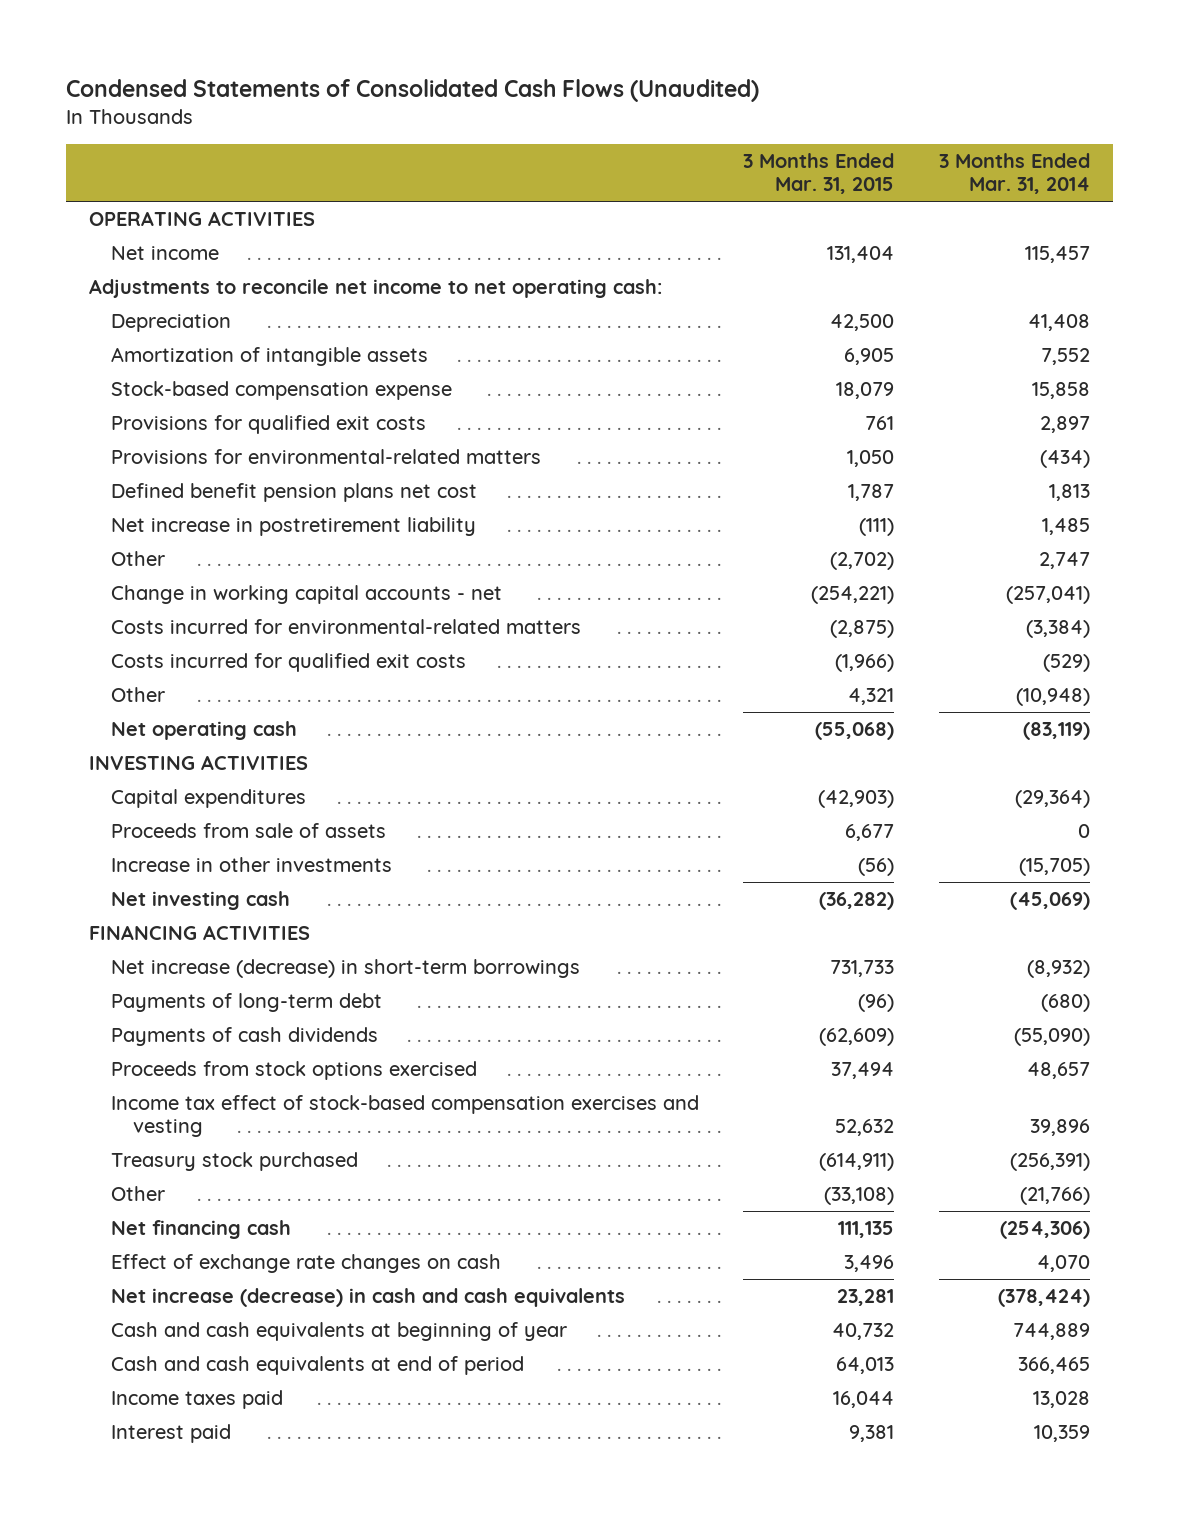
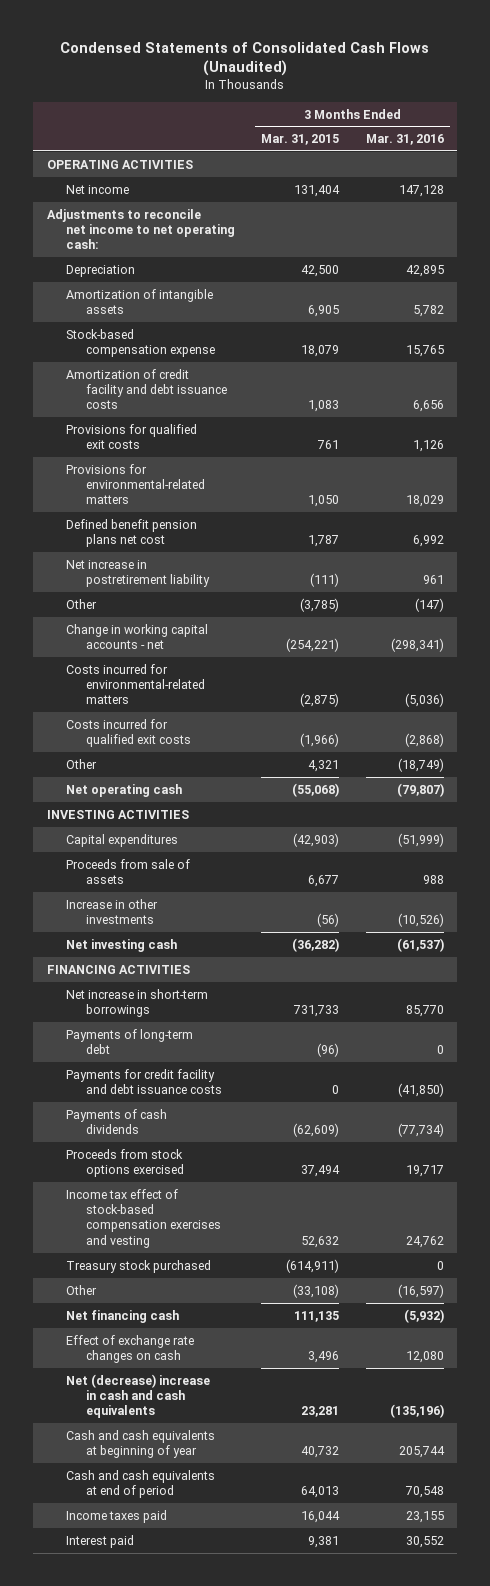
[939,152,1091,195] 3 Months Ended Mar. 31, 2014 -> none
none -> [365,134,444,146] Mar. 31, 2016
none -> [66,368,227,410] Amortization of credit facility and debt issuance costs
[830,551,895,570] (2,702) -> [300,597,340,612] (3,785)
[110,958,580,978] Net increase (decrease) in short-term borrowings -> [66,988,209,1018] Net increase in short-term borrowings
none -> [66,1068,222,1095] Payments for credit facility and debt issuance costs
[110,1287,625,1307] Net increase (decrease) in cash and cash equivalents -> [66,1373,211,1419] Net (decrease) increase in cash and cash equivalents

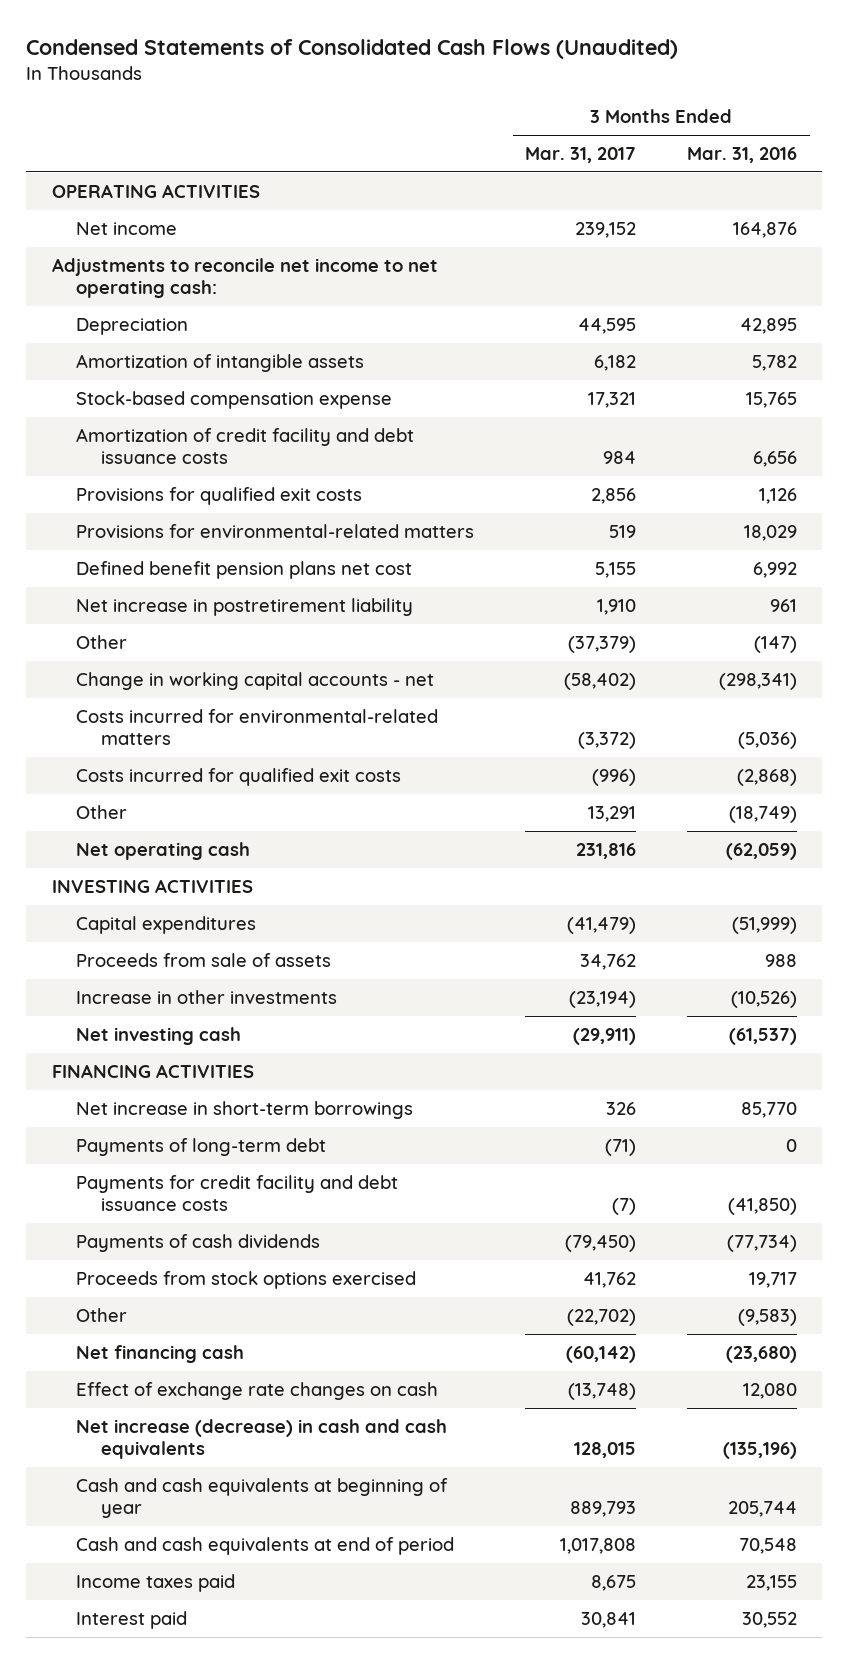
[261,134,340,146] Mar. 31, 2015 -> none
none -> [525,147,637,164] Mar. 31, 2017
[398,184,444,197] 147,128 -> [732,221,797,238] 164,876
[396,782,444,797] (79,807) -> [725,842,797,860] (62,059)
[66,1188,221,1248] Income tax effect of stock-based compensation exercises and vesting -> none
[66,1259,212,1273] Treasury stock purchased -> none
[397,1283,444,1298] (16,597) -> [737,1308,797,1326] (9,583)
[403,1308,444,1323] (5,932) -> [725,1345,797,1363] (23,680)
[66,1373,211,1419] Net (decrease) increase in cash and cash equivalents -> [76,1418,448,1459] Net increase (decrease) in cash and cash equivalents

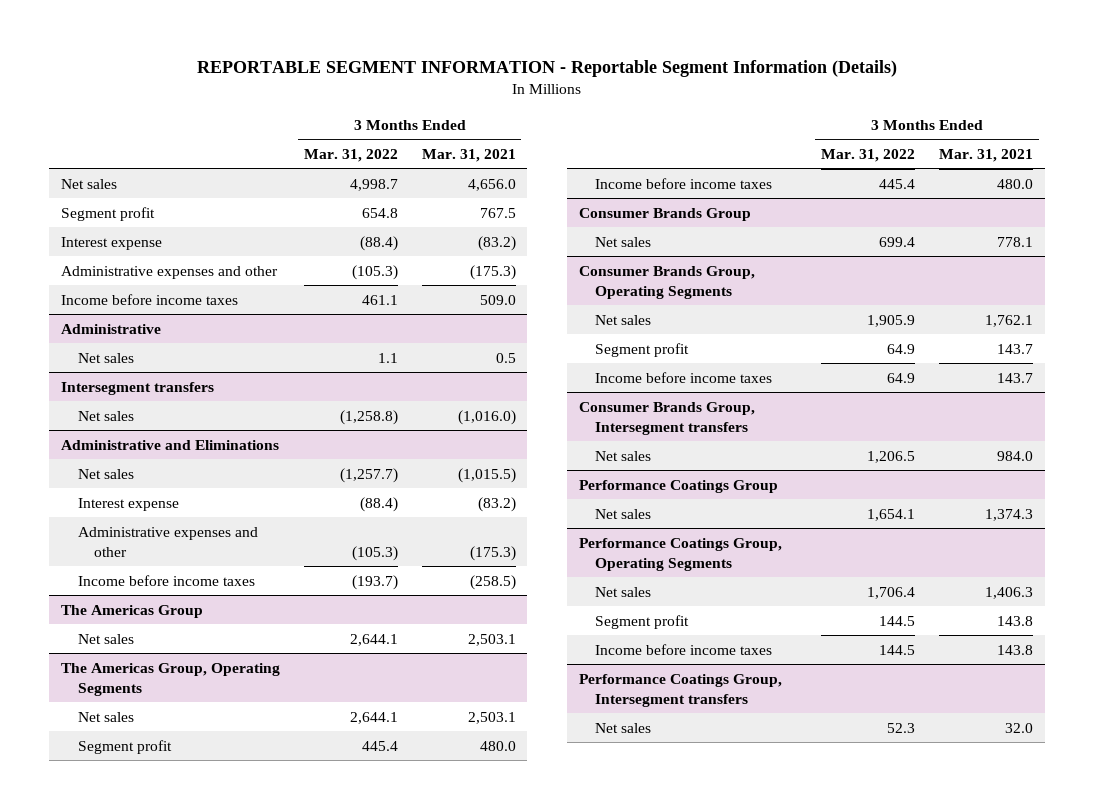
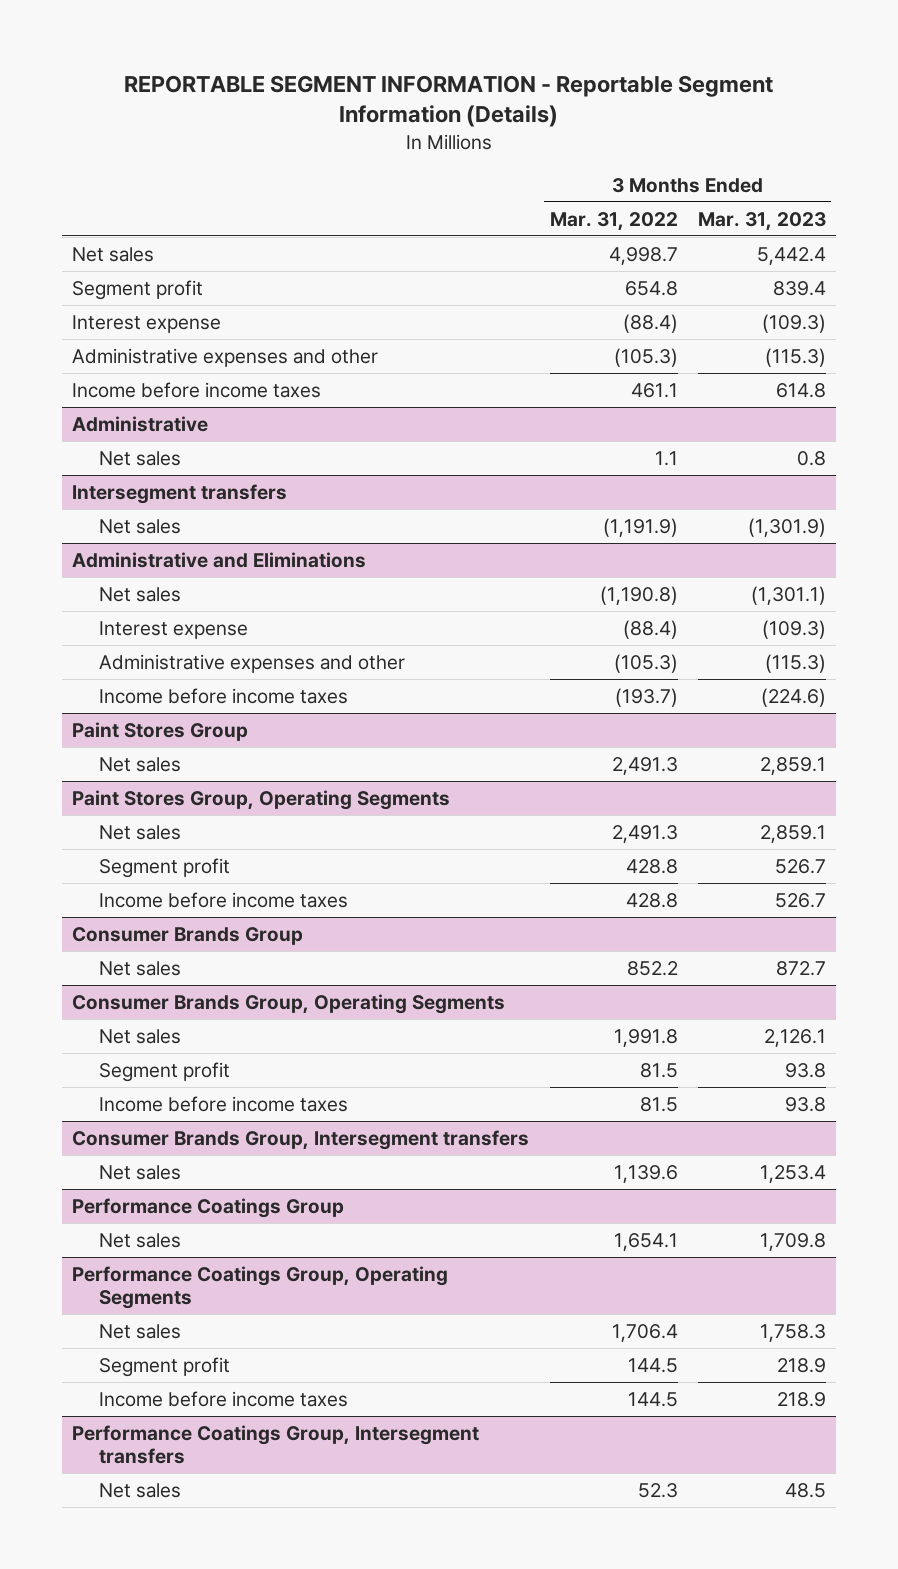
[421,148,516,162] Mar. 31, 2021 -> none
none -> [697,211,826,231] Mar. 31, 2023
[339,409,398,425] (1,258.8) -> [602,517,678,537] (1,191.9)
[339,467,398,483] (1,257.7) -> [599,585,678,605] (1,190.8)
[60,604,203,618] The Americas Group -> none
[60,662,280,696] The Americas Group, Operating Segments -> none
none -> [72,721,249,741] Paint Stores Group
[349,633,398,646] 2,644.1 -> [611,756,678,775] 2,491.3
none -> [72,789,451,810] Paint Stores Group, Operating Segments
[349,711,398,724] 2,644.1 -> [611,824,678,843] 2,491.3
[361,740,398,751] 445.4 -> [625,858,678,874] 428.8
[879,178,916,189] 445.4 -> [625,892,678,908] 428.8
[879,236,916,247] 699.4 -> [626,960,678,976] 852.2
[867,314,916,327] 1,905.9 -> [613,1028,678,1047] 1,991.8
[887,343,916,354] 64.9 -> [639,1062,678,1078] 81.5
[887,372,916,383] 64.9 -> [639,1096,678,1112] 81.5
[867,450,916,463] 1,206.5 -> [613,1164,678,1183] 1,139.6

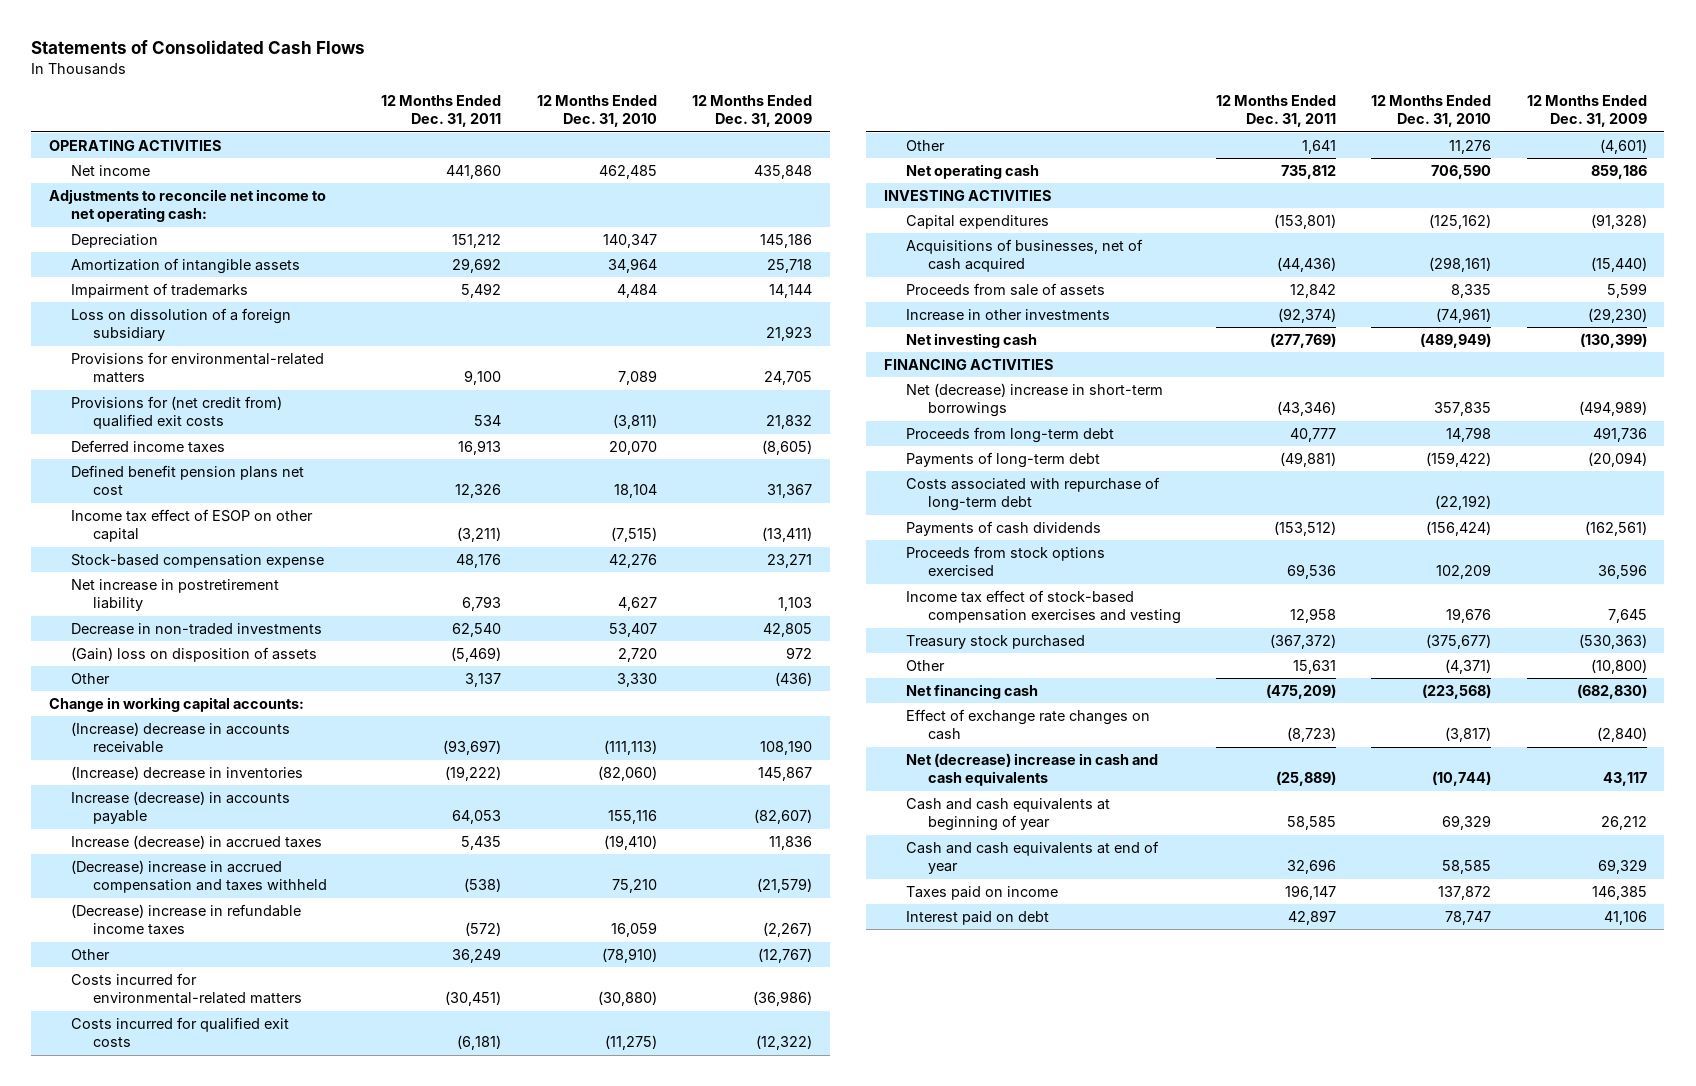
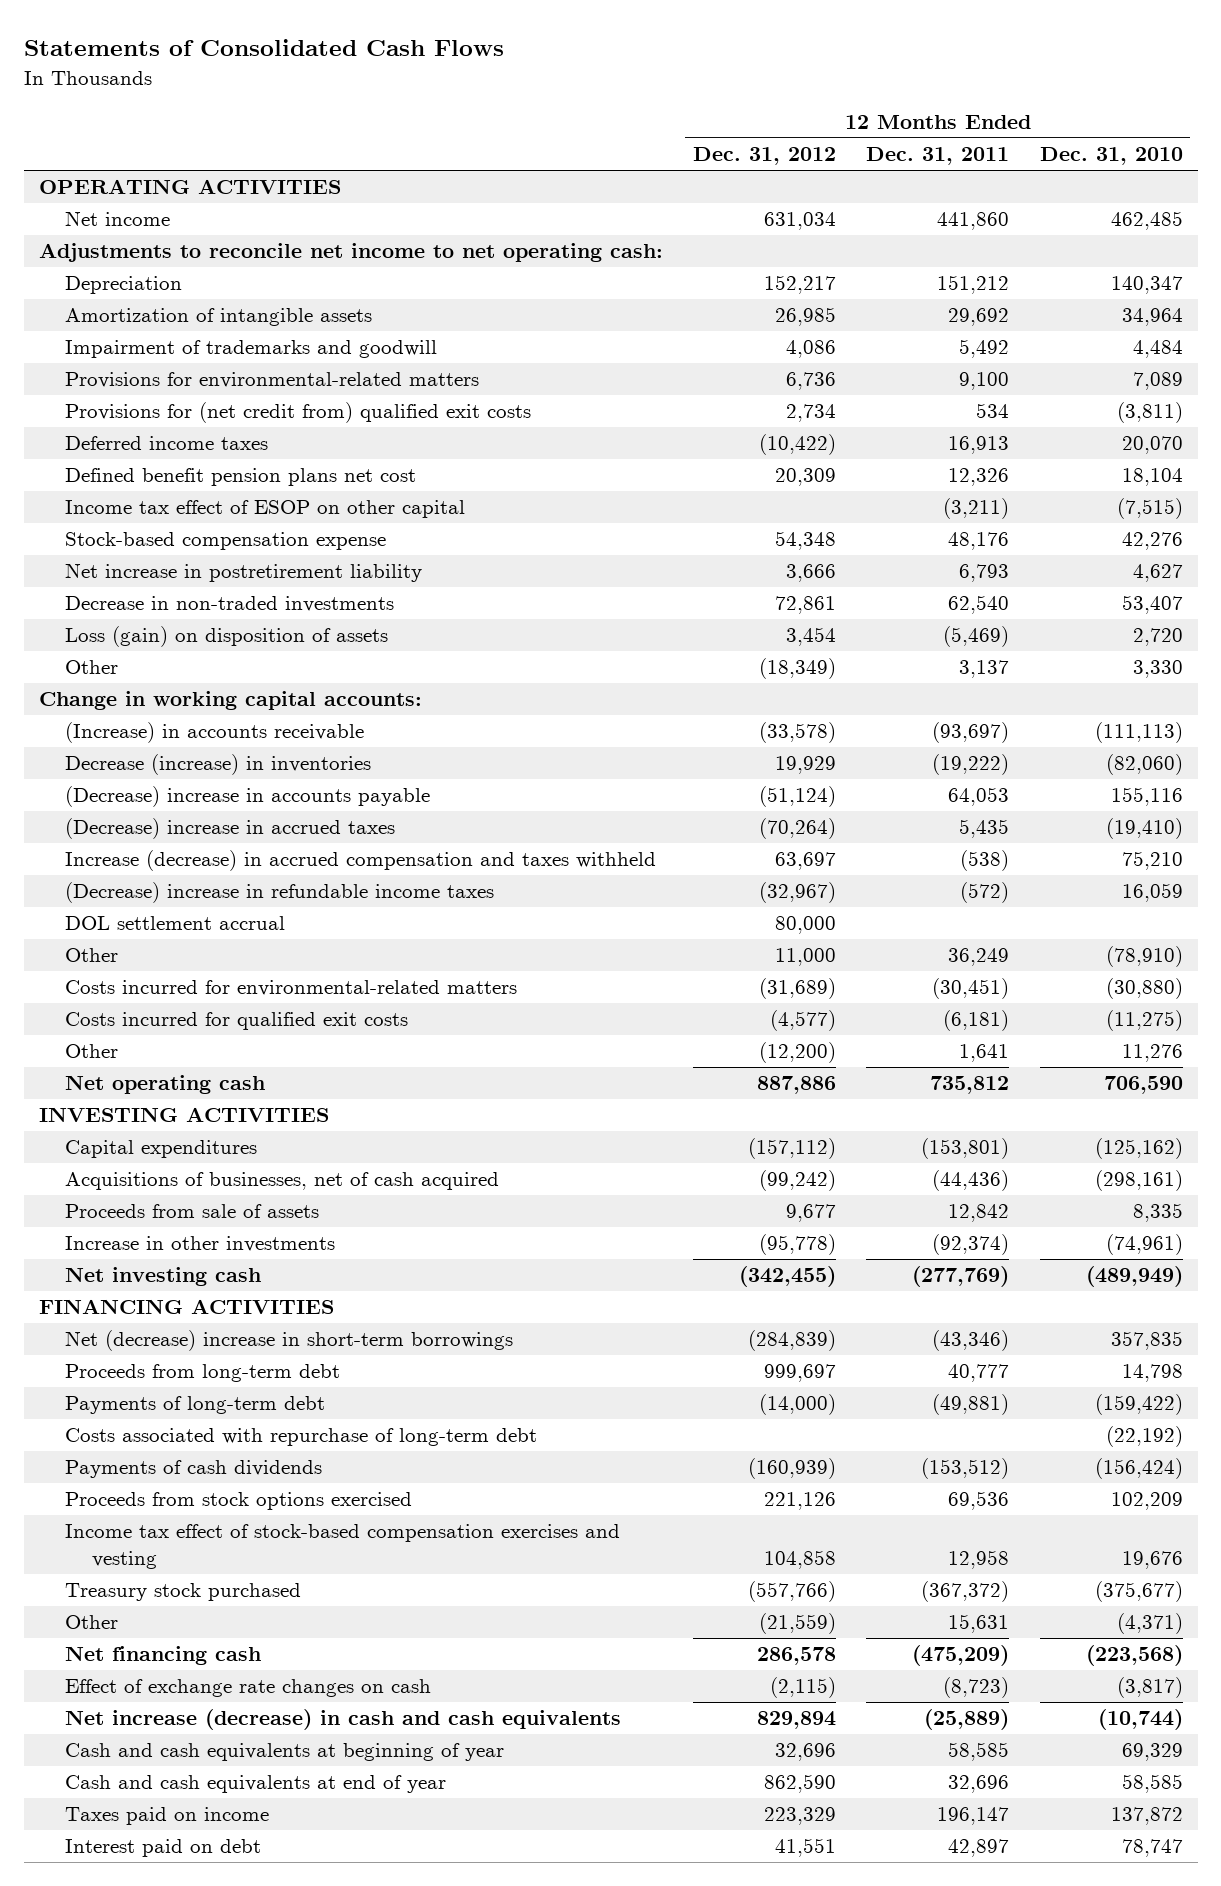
[691,95,812,128] 12 Months Ended Dec. 31, 2009 -> none
none -> [693,147,837,166] Dec. 31, 2012
[70,308,291,342] Loss on dissolution of a foreign subsidiary -> none
[70,283,248,299] Impairment of trademarks -> [65,340,438,359] Impairment of trademarks and goodwill
[70,647,317,663] (Gain) loss on disposition of assets -> [65,626,389,648] Loss (gain) on disposition of assets
[70,722,290,754] (Increase) decrease in accounts receivable -> [65,722,365,744] (Increase) in accounts receivable
[70,766,303,781] (Increase) decrease in inventories -> [65,754,372,776] Decrease (increase) in inventories
[70,791,290,825] Increase (decrease) in accounts payable -> [65,786,431,808] (Decrease) increase in accounts payable
[70,835,322,850] Increase (decrease) in accrued taxes -> [65,818,396,840] (Decrease) increase in accrued taxes
[70,860,327,894] (Decrease) increase in accrued compensation and taxes withheld -> [65,850,657,872] Increase (decrease) in accrued compensation and taxes withheld
none -> [65,916,286,931] DOL settlement accrual
[905,753,1158,787] Net (decrease) increase in cash and cash equivalents -> [65,1709,622,1731] Net increase (decrease) in cash and cash equivalents

